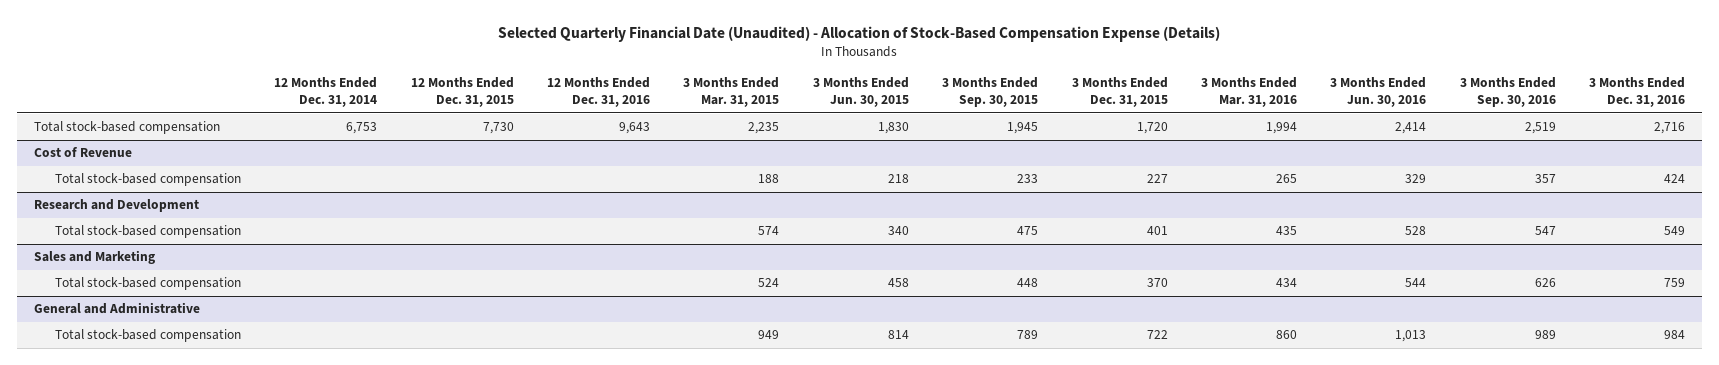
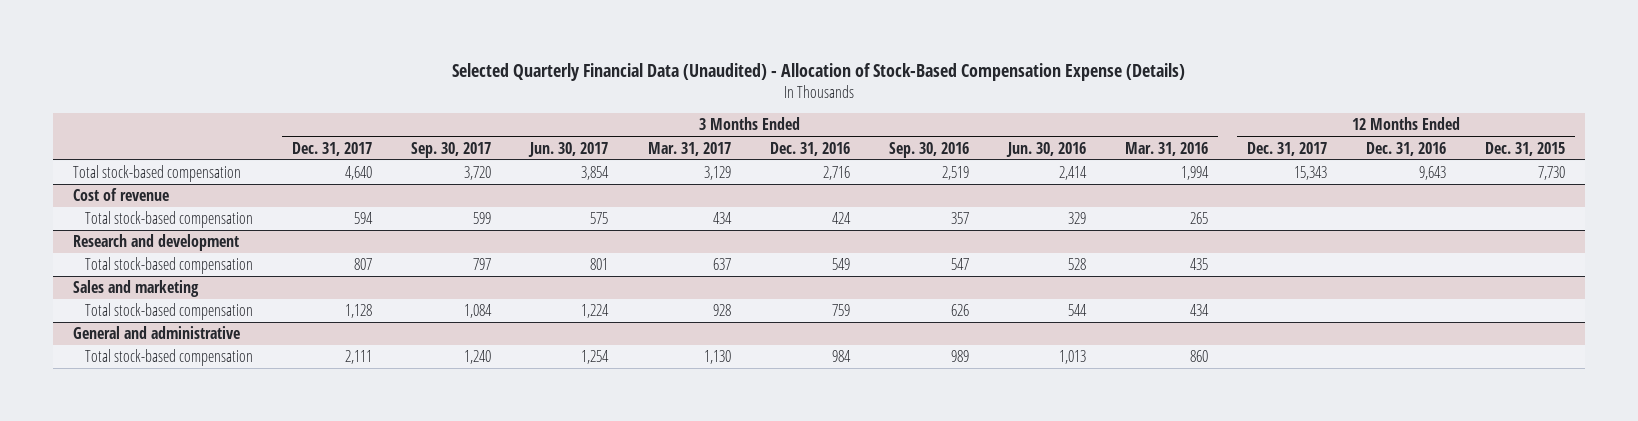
[498,25,1221,42] Selected Quarterly Financial Date (Unaudited) - Allocation of Stock-Based Compensation Expense (Details) -> [452,63,1186,82] Selected Quarterly Financial Data (Unaudited) - Allocation of Stock-Based Compensation Expense (Details)
[274,76,378,108] 12 Months Ended Dec. 31, 2014 -> none
[683,76,780,108] 3 Months Ended Mar. 31, 2015 -> none
[812,76,909,108] 3 Months Ended Jun. 30, 2015 -> none
[942,76,1039,108] 3 Months Ended Sep. 30, 2015 -> none
[1071,76,1168,108] 3 Months Ended Dec. 31, 2015 -> none
none -> [292,141,373,156] Dec. 31, 2017
none -> [411,141,492,158] Sep. 30, 2017
none -> [528,141,609,157] Jun. 30, 2017
none -> [647,141,731,156] Mar. 31, 2017
none -> [1247,141,1328,156] Dec. 31, 2017
[33,147,132,158] Cost of Revenue -> [72,188,169,202] Cost of revenue
[33,199,199,213] Research and Development -> [72,234,239,252] Research and development
[33,250,155,265] Sales and Marketing -> [72,280,199,298] Sales and marketing
[33,302,200,315] General and Administrative -> [72,326,240,340] General and administrative

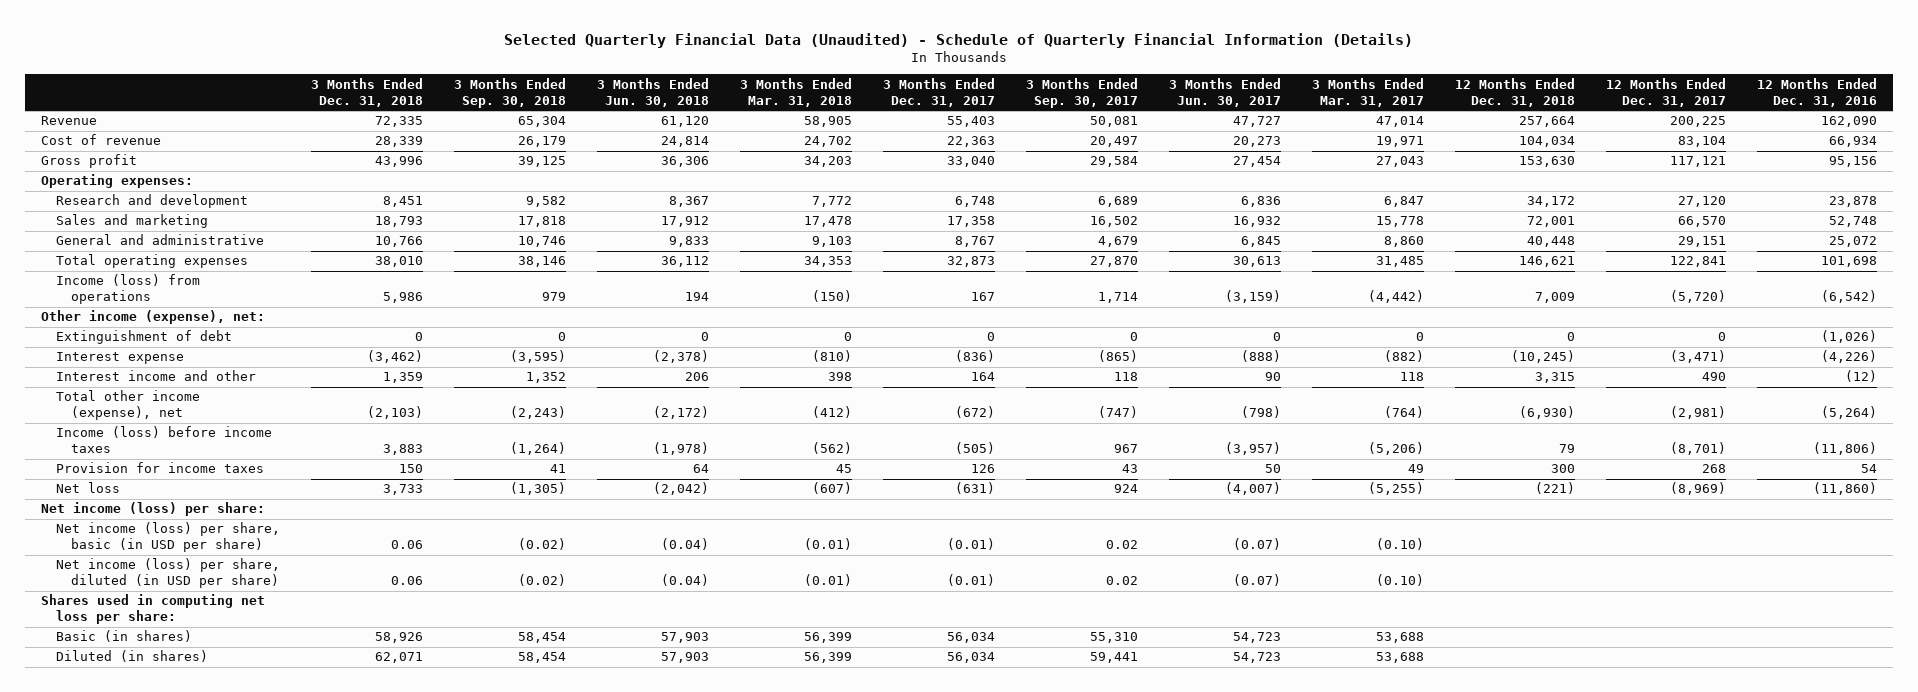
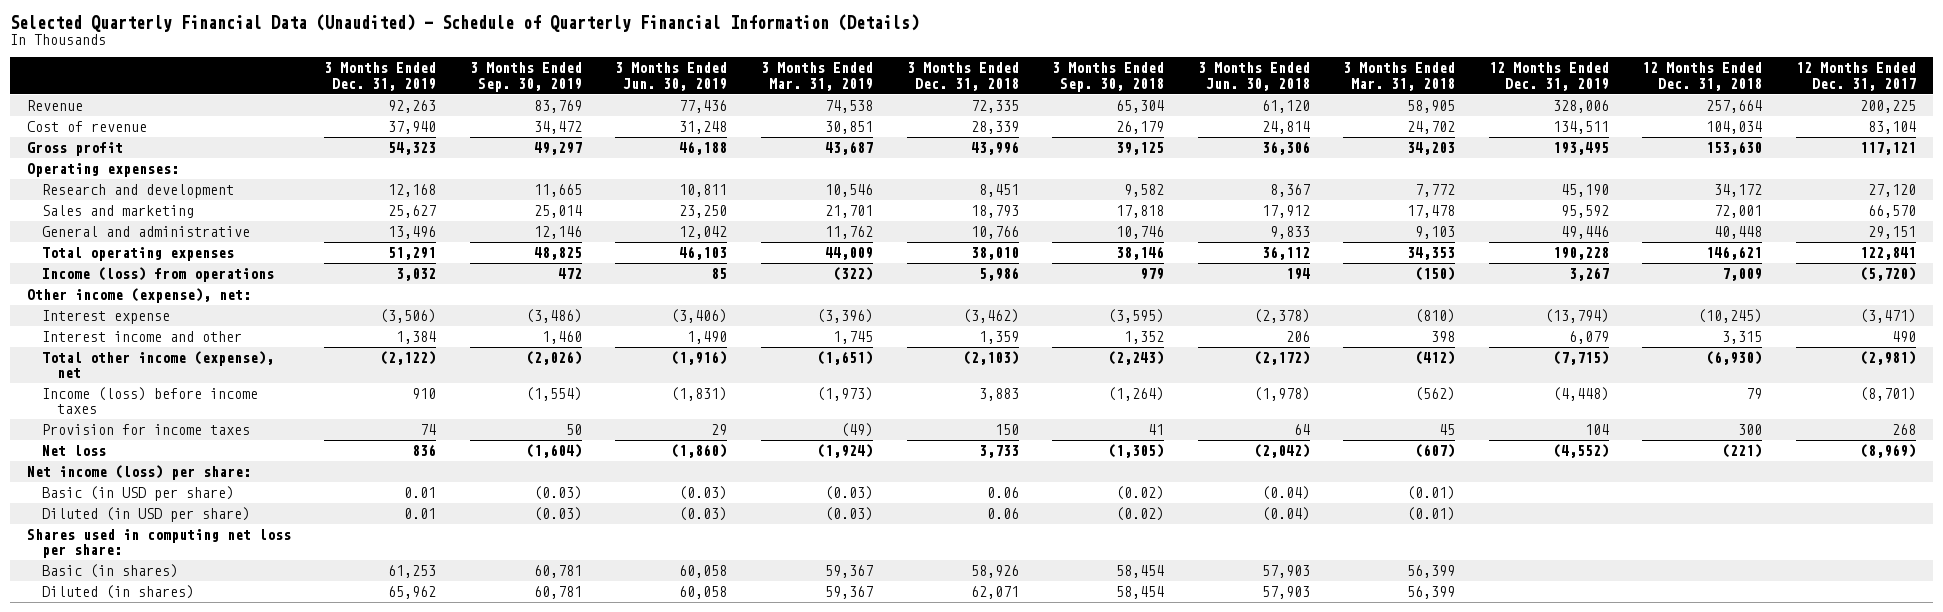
[882,77,995,107] 3 Months Ended Dec. 31, 2017 -> none
[1025,77,1138,108] 3 Months Ended Sep. 30, 2017 -> none
[1168,77,1281,107] 3 Months Ended Jun. 30, 2017 -> none
[1311,77,1424,107] 3 Months Ended Mar. 31, 2017 -> none
[1757,77,1878,107] 12 Months Ended Dec. 31, 2016 -> none
none -> [324,62,437,91] 3 Months Ended Dec. 31, 2019
none -> [469,62,582,92] 3 Months Ended Sep. 30, 2019
none -> [615,62,728,91] 3 Months Ended Jun. 30, 2019
none -> [761,62,874,91] 3 Months Ended Mar. 31, 2019
none -> [1488,62,1609,91] 12 Months Ended Dec. 31, 2019
[55,330,232,345] Extinguishment of debt -> none
[55,522,280,553] Net income (loss) per share, basic (in USD per share) -> [42,486,235,502] Basic (in USD per share)
[55,558,280,589] Net income (loss) per share, diluted (in USD per share) -> [42,507,251,523] Diluted (in USD per share)

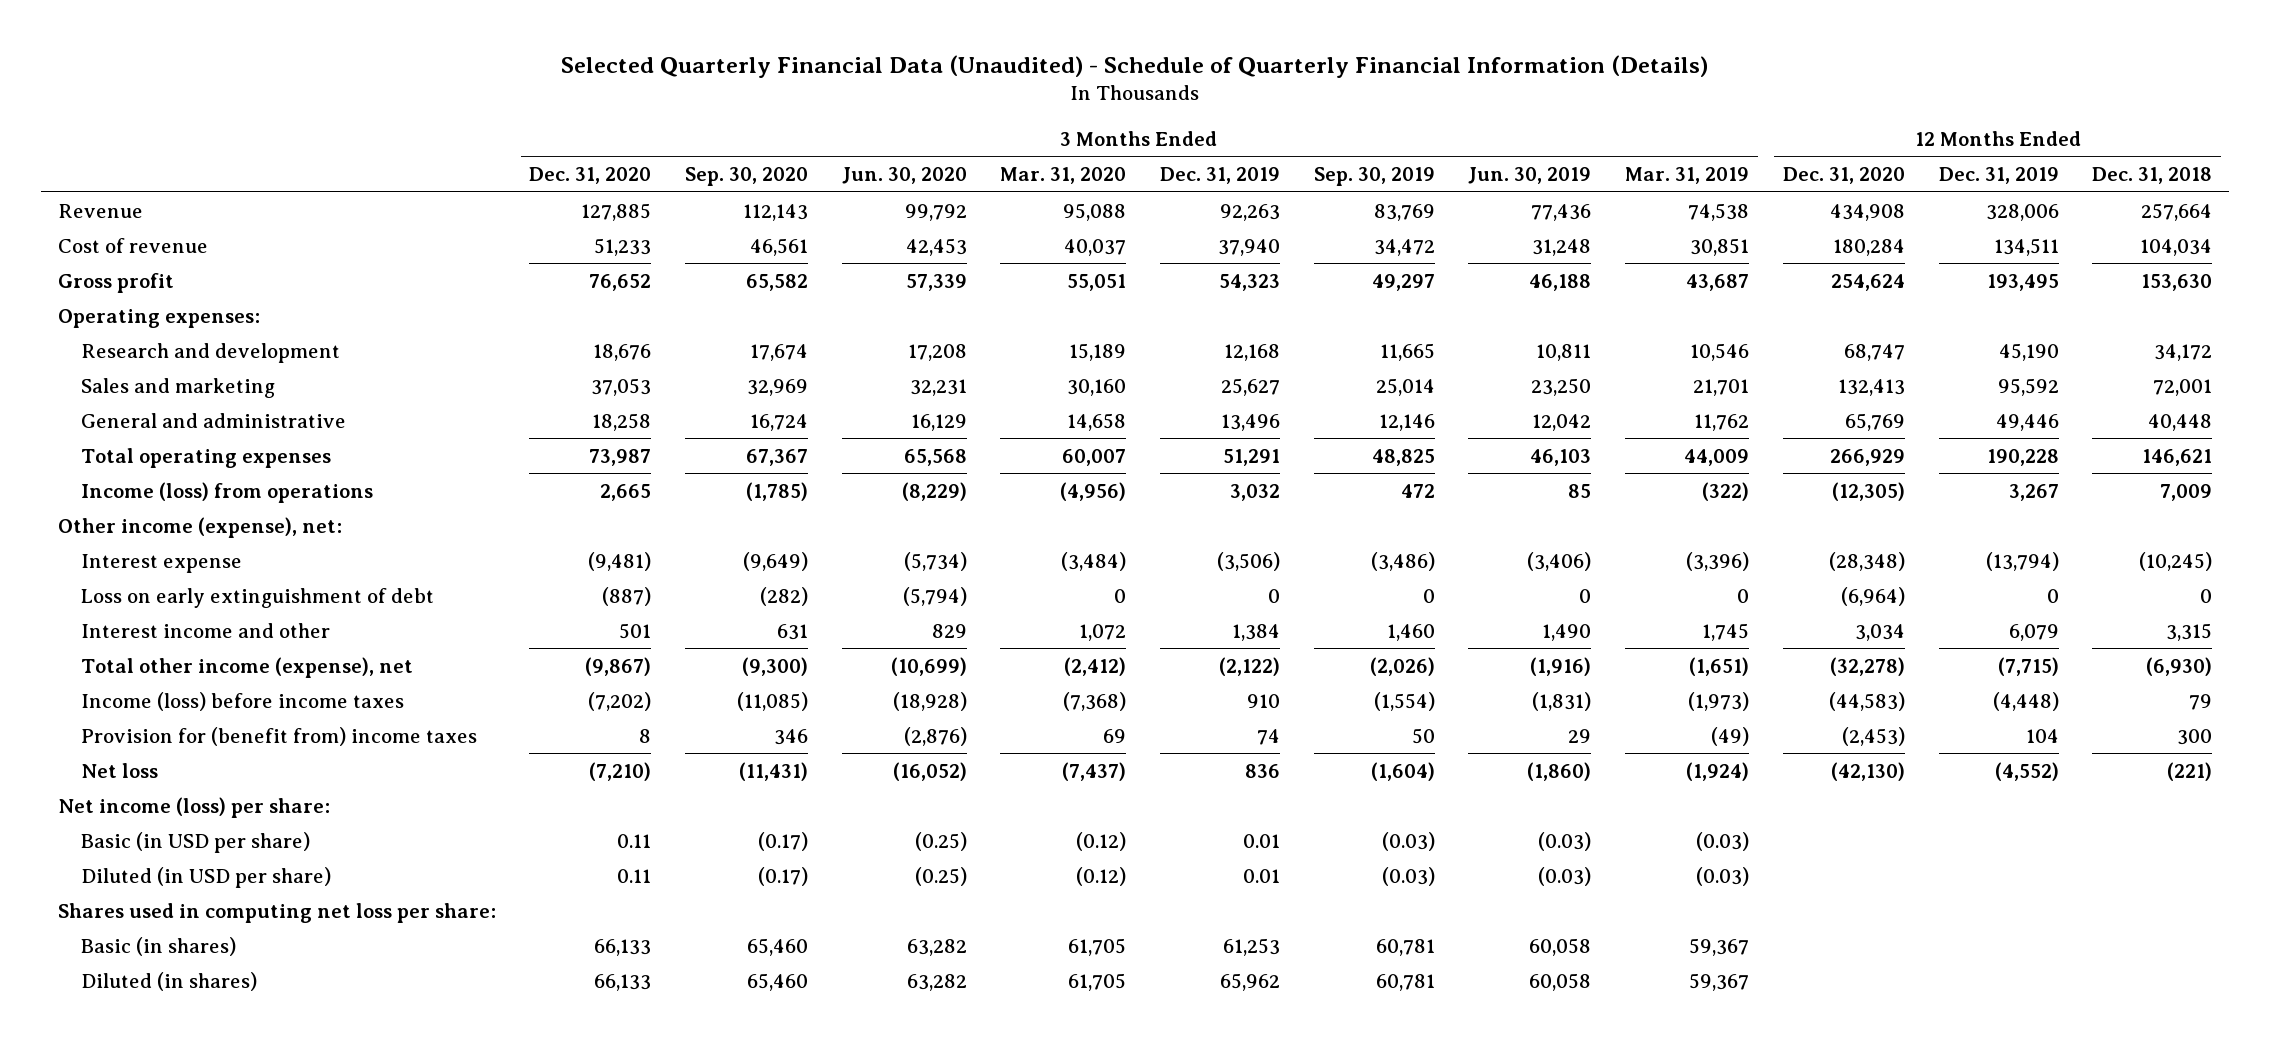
[906,62,1019,91] 3 Months Ended Dec. 31, 2018 -> none
[1052,62,1165,92] 3 Months Ended Sep. 30, 2018 -> none
[1197,62,1310,91] 3 Months Ended Jun. 30, 2018 -> none
[1343,62,1456,91] 3 Months Ended Mar. 31, 2018 -> none
[1795,62,1916,91] 12 Months Ended Dec. 31, 2017 -> none
none -> [529,167,652,185] Dec. 31, 2020
none -> [685,167,809,187] Sep. 30, 2020
none -> [841,167,967,185] Jun. 30, 2020
none -> [1000,167,1127,185] Mar. 31, 2020
none -> [1782,167,1905,185] Dec. 31, 2020
none -> [81,587,435,608] Loss on early extinguishment of debt
[42,424,251,436] Provision for income taxes -> [81,726,478,746] Provision for (benefit from) income taxes

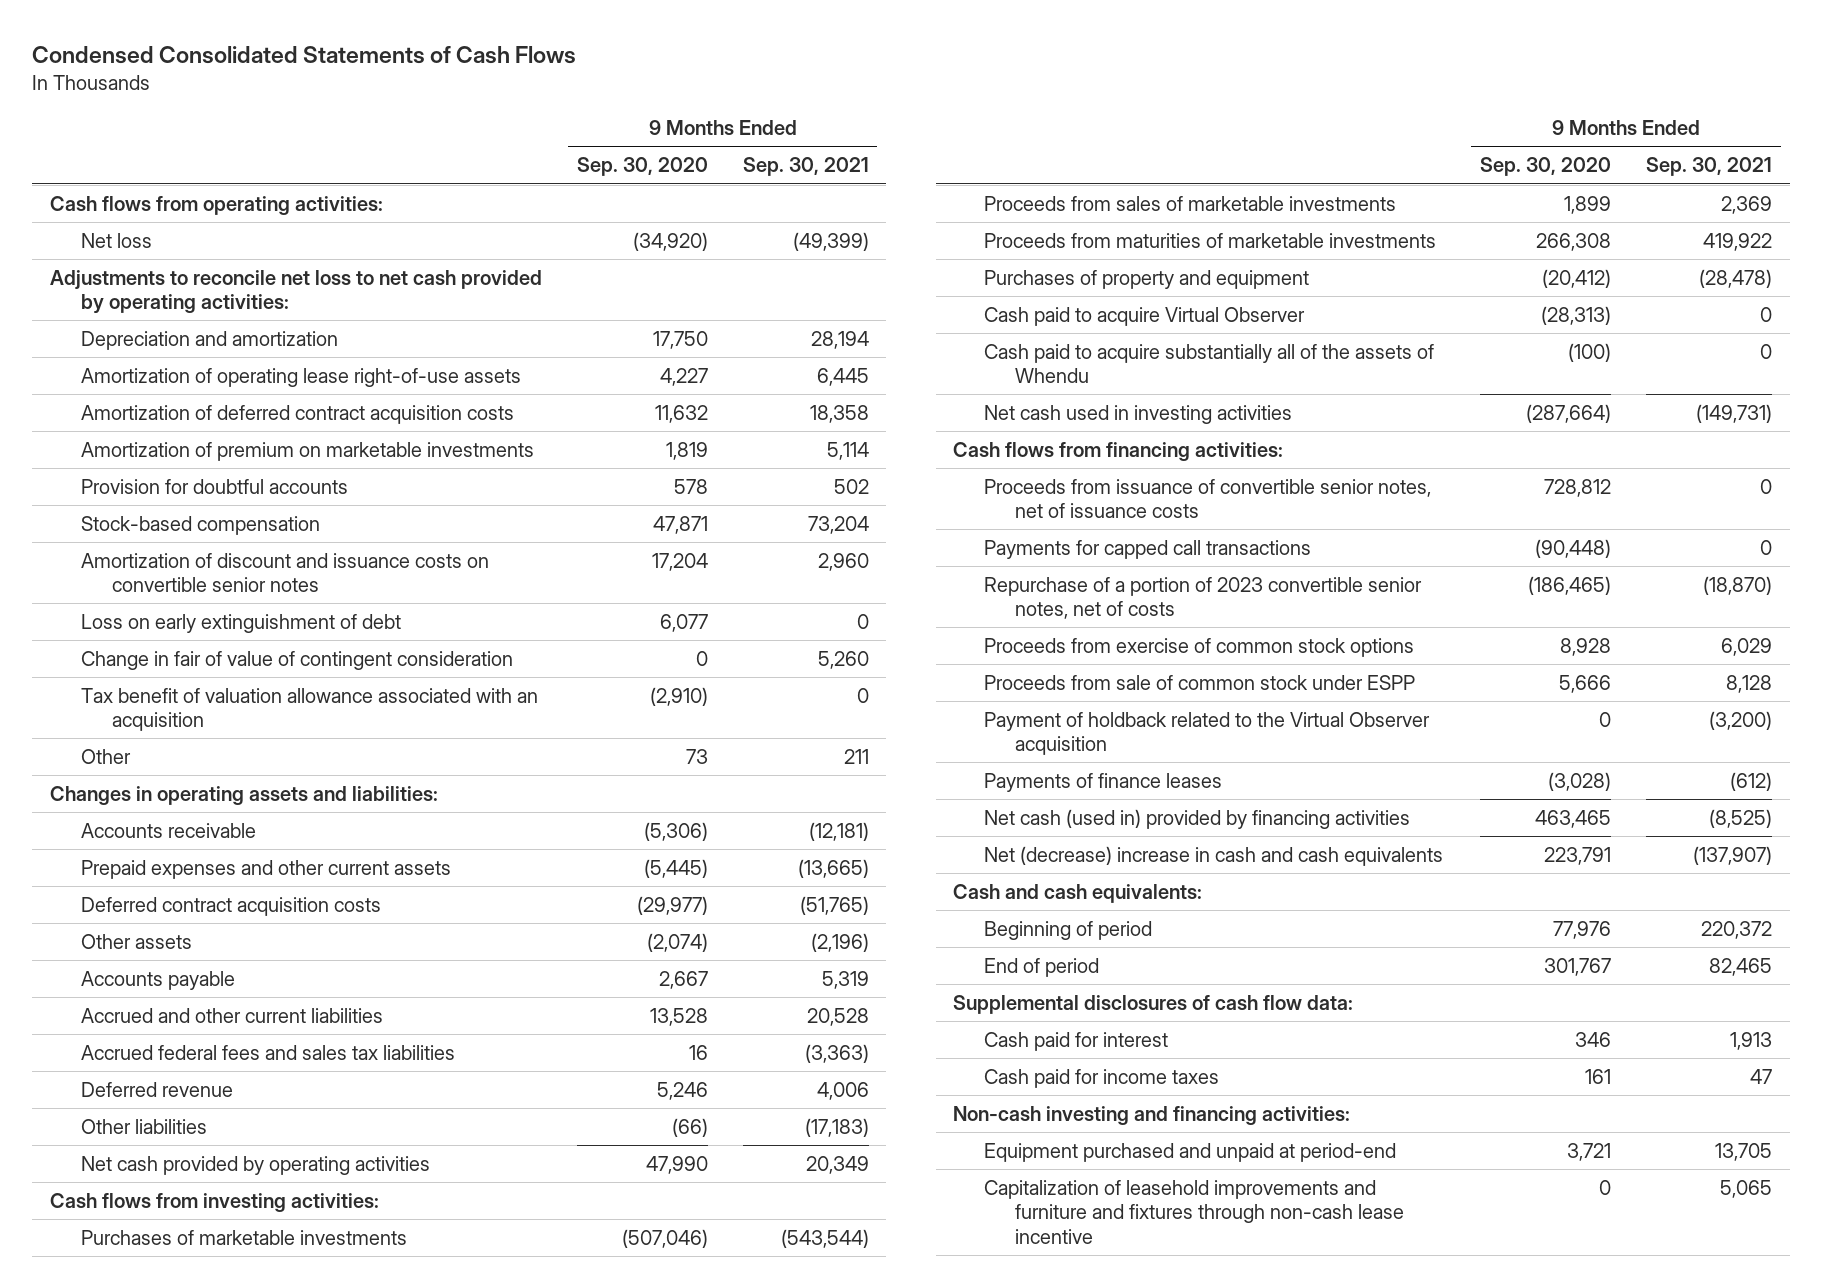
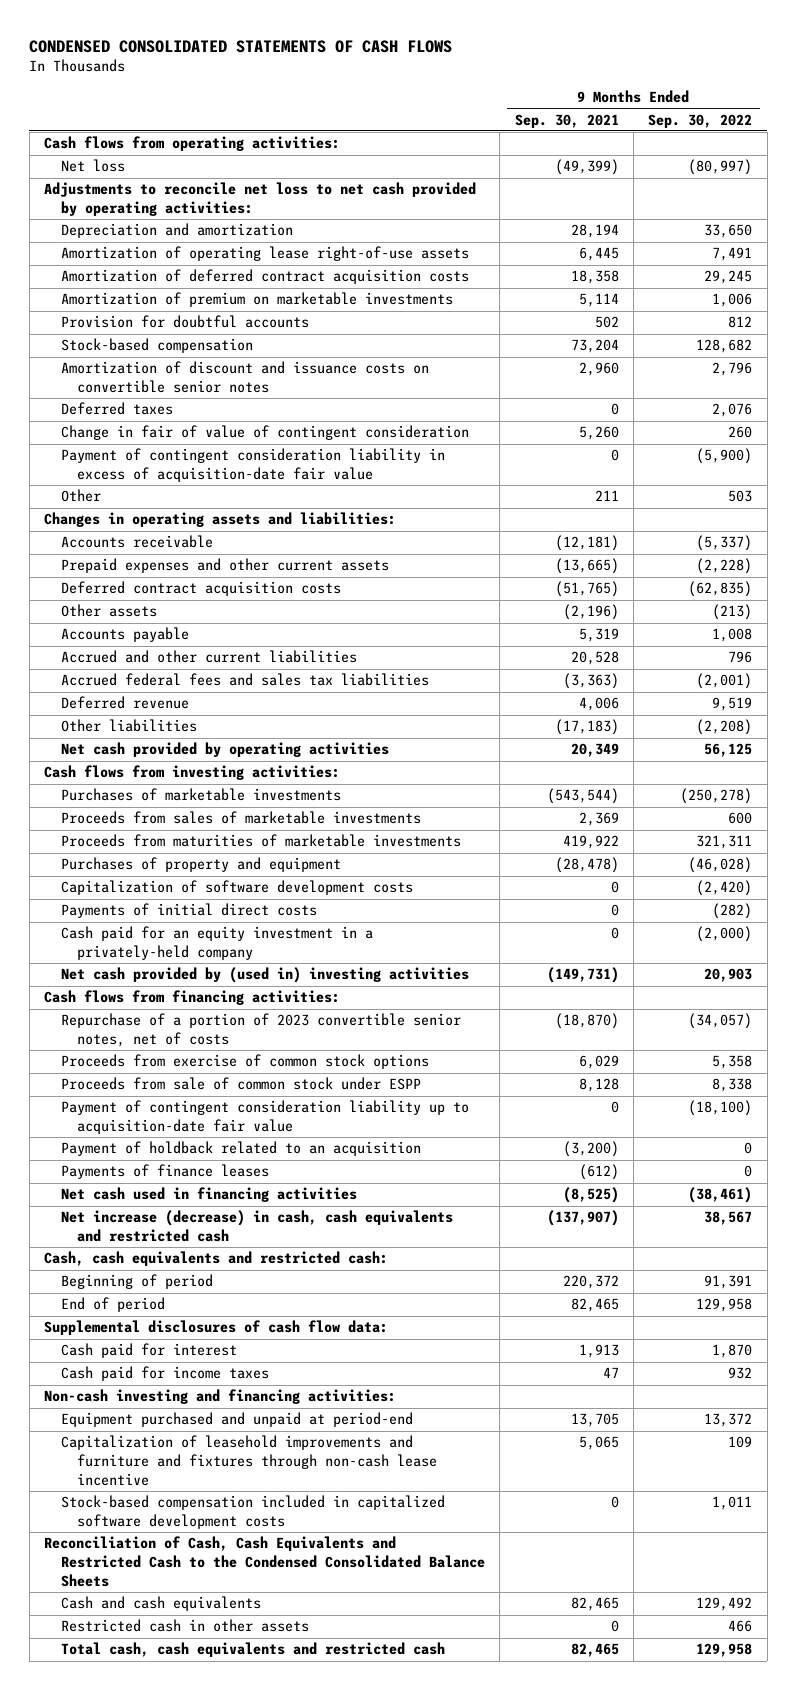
[32,45,577,64] Condensed Consolidated Statements of Cash Flows -> [29,39,453,53] CONDENSED CONSOLIDATED STATEMENTS OF CASH FLOWS
[576,157,708,177] Sep. 30, 2020 -> none
none -> [648,113,753,128] Sep. 30, 2022
[80,613,401,633] Loss on early extinguishment of debt -> none
none -> [60,402,173,416] Deferred taxes
[80,687,538,732] Tax benefit of valuation allowance associated with an acquisition -> none
none -> [60,448,445,482] Payment of contingent consideration liability in excess of acquisition-date fair value
[984,306,1306,326] Cash paid to acquire Virtual Observer -> none
[984,343,1435,384] Cash paid to acquire substantially all of the assets of Whendu -> none
none -> [60,880,413,896] Capitalization of software development costs
none -> [60,903,317,919] Payments of initial direct costs
none -> [60,926,373,960] Cash paid for an equity investment in a privately-held company
[984,404,1293,424] Net cash used in investing activities -> [60,967,469,984] Net cash provided by (used in) investing activities
[984,478,1432,519] Proceeds from issuance of convertible senior notes, net of issuance costs -> none
[984,539,1312,559] Payments for capped call transactions -> none
none -> [60,1100,469,1134] Payment of contingent consideration liability up to acquisition-date fair value
[984,711,1431,756] Payment of holdback related to the Virtual Observer acquisition -> [60,1141,421,1157] Payment of holdback related to an acquisition
[984,808,1411,829] Net cash (used in) provided by financing activities -> [60,1187,357,1203] Net cash used in financing activities
[984,845,1444,866] Net (decrease) increase in cash and cash equivalents -> [60,1210,453,1242] Net increase (decrease) in cash, cash equivalents and restricted cash
[953,883,1203,903] Cash and cash equivalents: -> [44,1251,389,1267] Cash, cash equivalents and restricted cash:
none -> [60,1495,445,1529] Stock-based compensation included in capitalized software development costs
none -> [44,1536,485,1587] Reconciliation of Cash, Cash Equivalents and Restricted Cash to the Condensed Consolidated Balance Sheets
none -> [60,1596,261,1612] Cash and cash equivalents
none -> [60,1619,309,1633] Restricted cash in other assets
none -> [60,1642,445,1658] Total cash, cash equivalents and restricted cash

